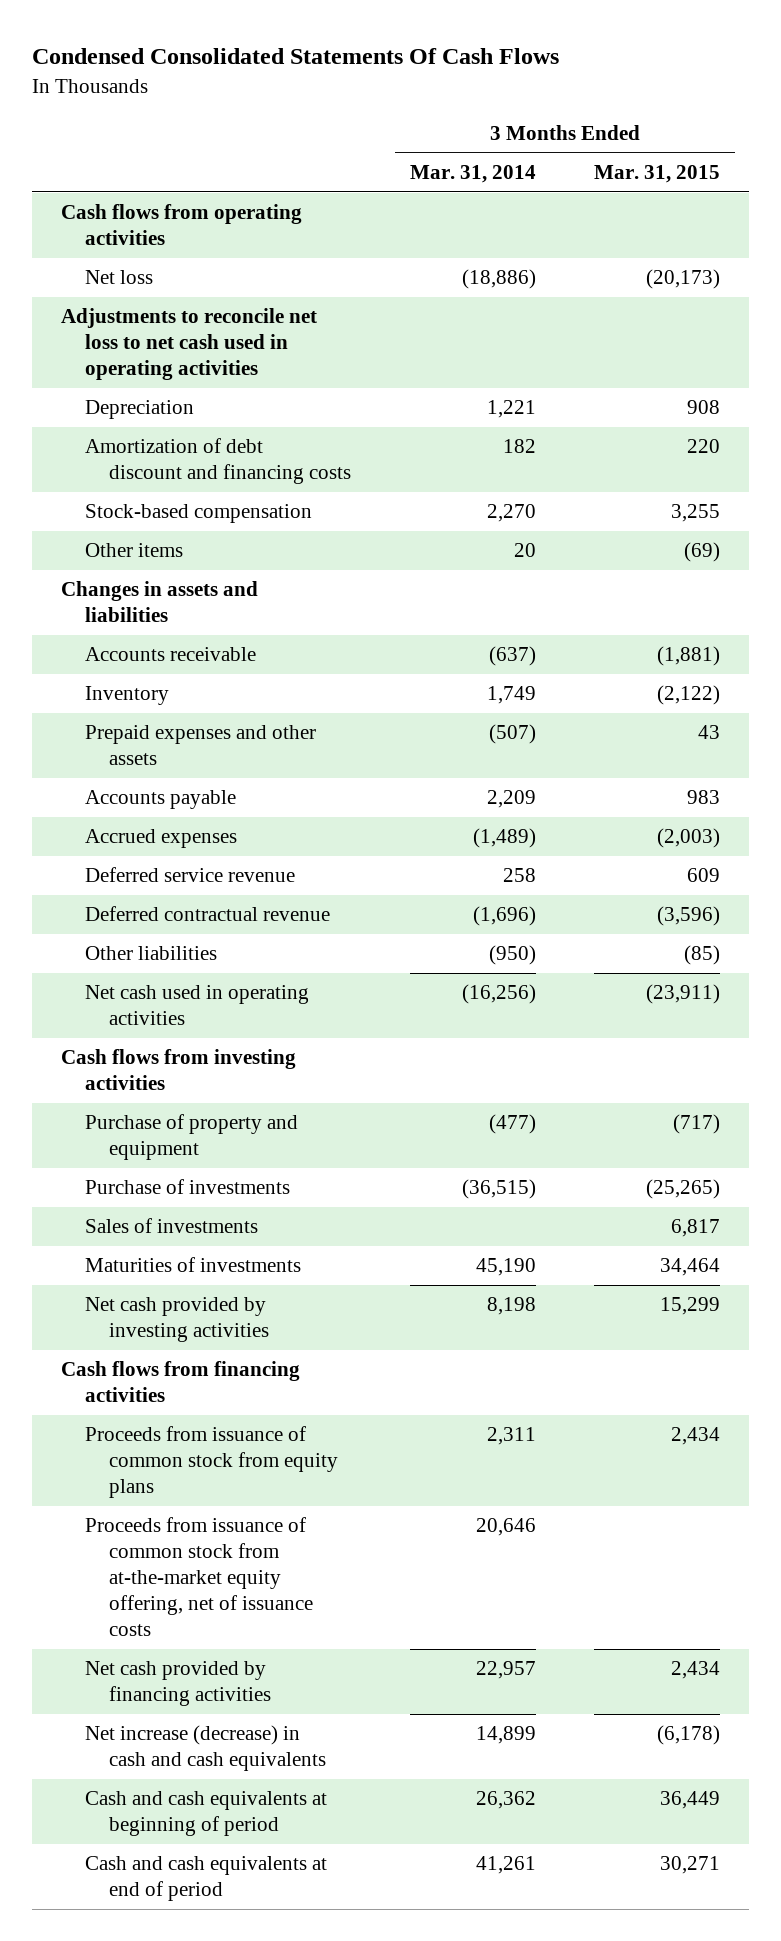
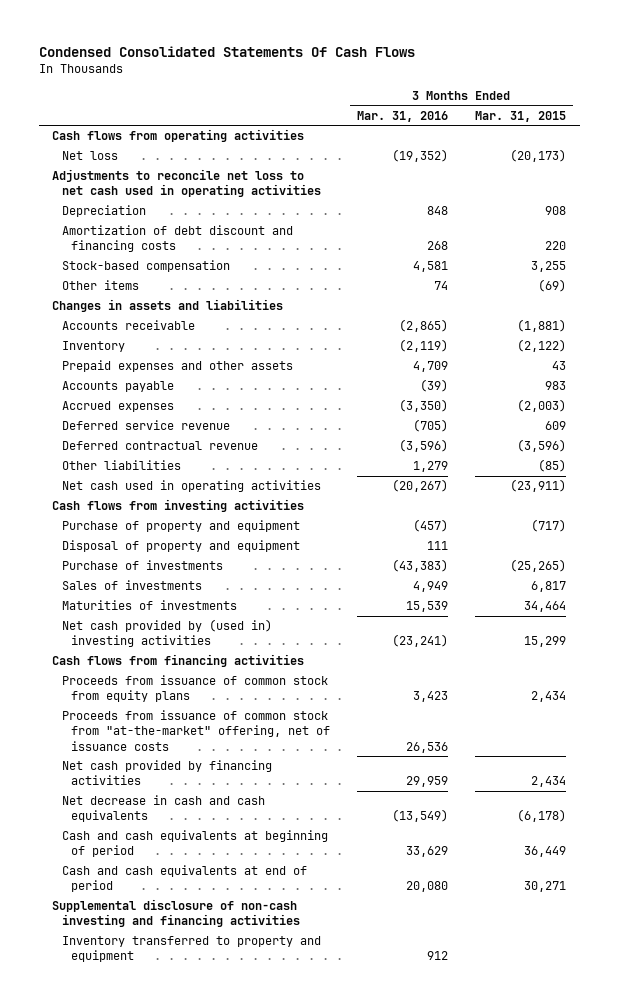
[409,165,536,184] Mar. 31, 2014 -> none
none -> [356,110,448,122] Mar. 31, 2016
none -> [61,540,300,553] Disposal of property and equipment
[85,1297,270,1343] Net cash provided by investing activities -> [61,619,272,648] Net cash provided by (used in) investing activities
[85,1517,314,1636] Proceeds from issuance of common stock from at-the-market equity offering, net of issuance costs -> [61,710,330,751] Proceeds from issuance of common stock from "at-the-market" offering, net of issuance costs
[85,1725,327,1772] Net increase (decrease) in cash and cash equivalents -> [61,795,265,823] Net decrease in cash and cash equivalents
none -> [52,899,300,928] Supplemental disclosure of non-cash investing and financing activities
none -> [61,936,321,963] Inventory transferred to property and equipment

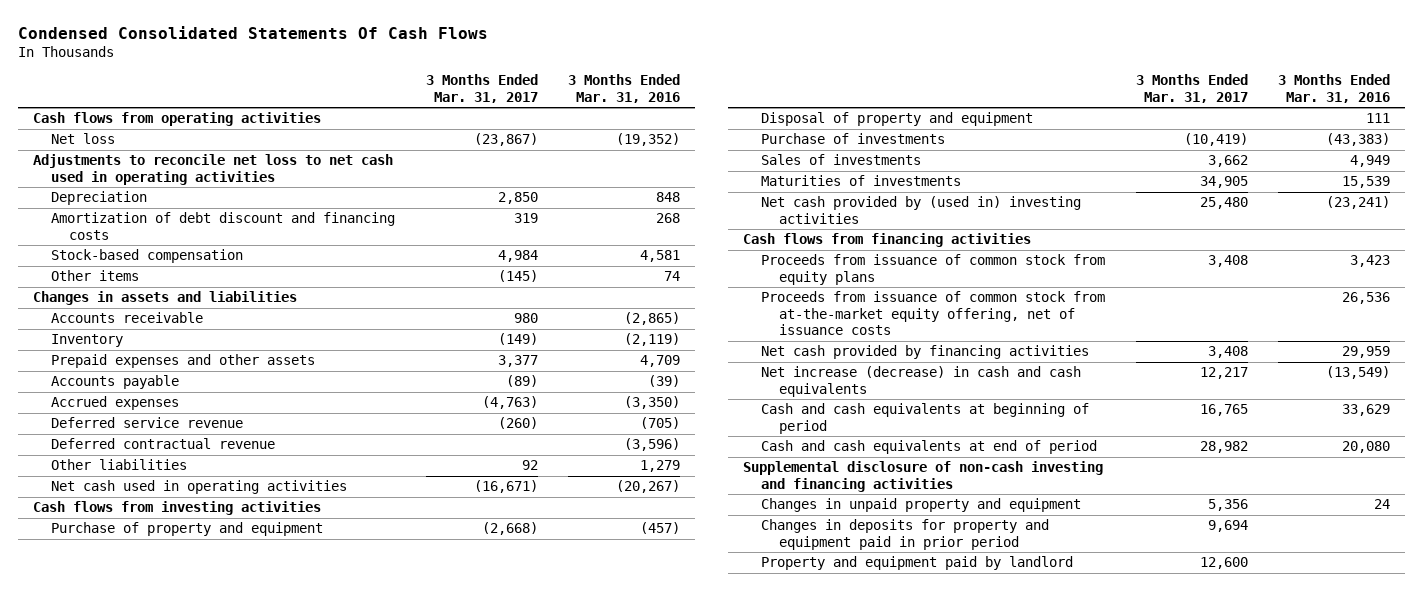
[475,110,567,122] Mar. 31, 2015 -> none
none -> [425,74,538,103] 3 Months Ended Mar. 31, 2017
[61,710,330,751] Proceeds from issuance of common stock from "at-the-market" offering, net of issuance costs -> [761,291,1106,336] Proceeds from issuance of common stock from at-the-market equity offering, net of issuance costs
[61,795,265,823] Net decrease in cash and cash equivalents -> [761,366,1082,397] Net increase (decrease) in cash and cash equivalents
[61,936,321,963] Inventory transferred to property and equipment -> none
none -> [761,498,1082,513] Changes in unpaid property and equipment
none -> [761,519,1050,550] Changes in deposits for property and equipment paid in prior period
none -> [761,556,1074,571] Property and equipment paid by landlord

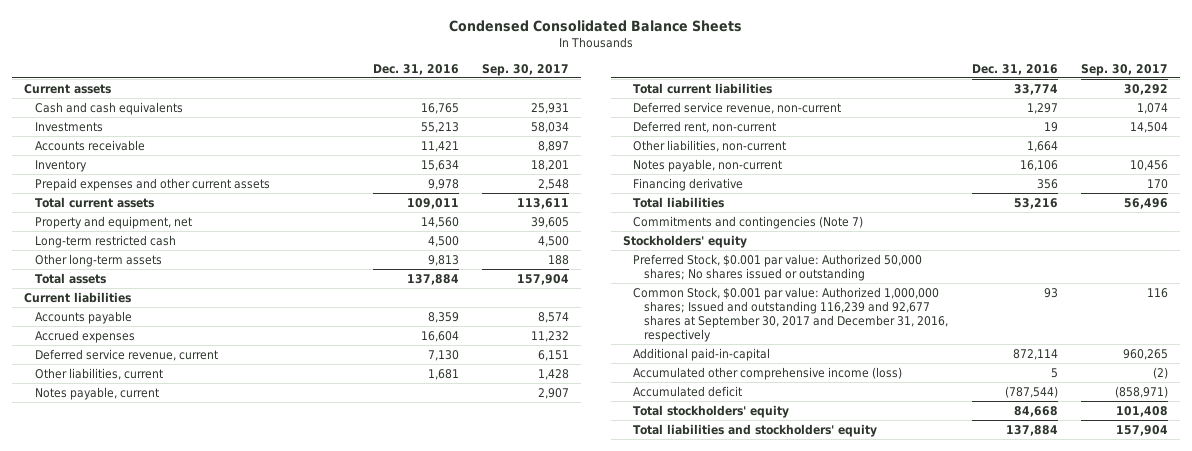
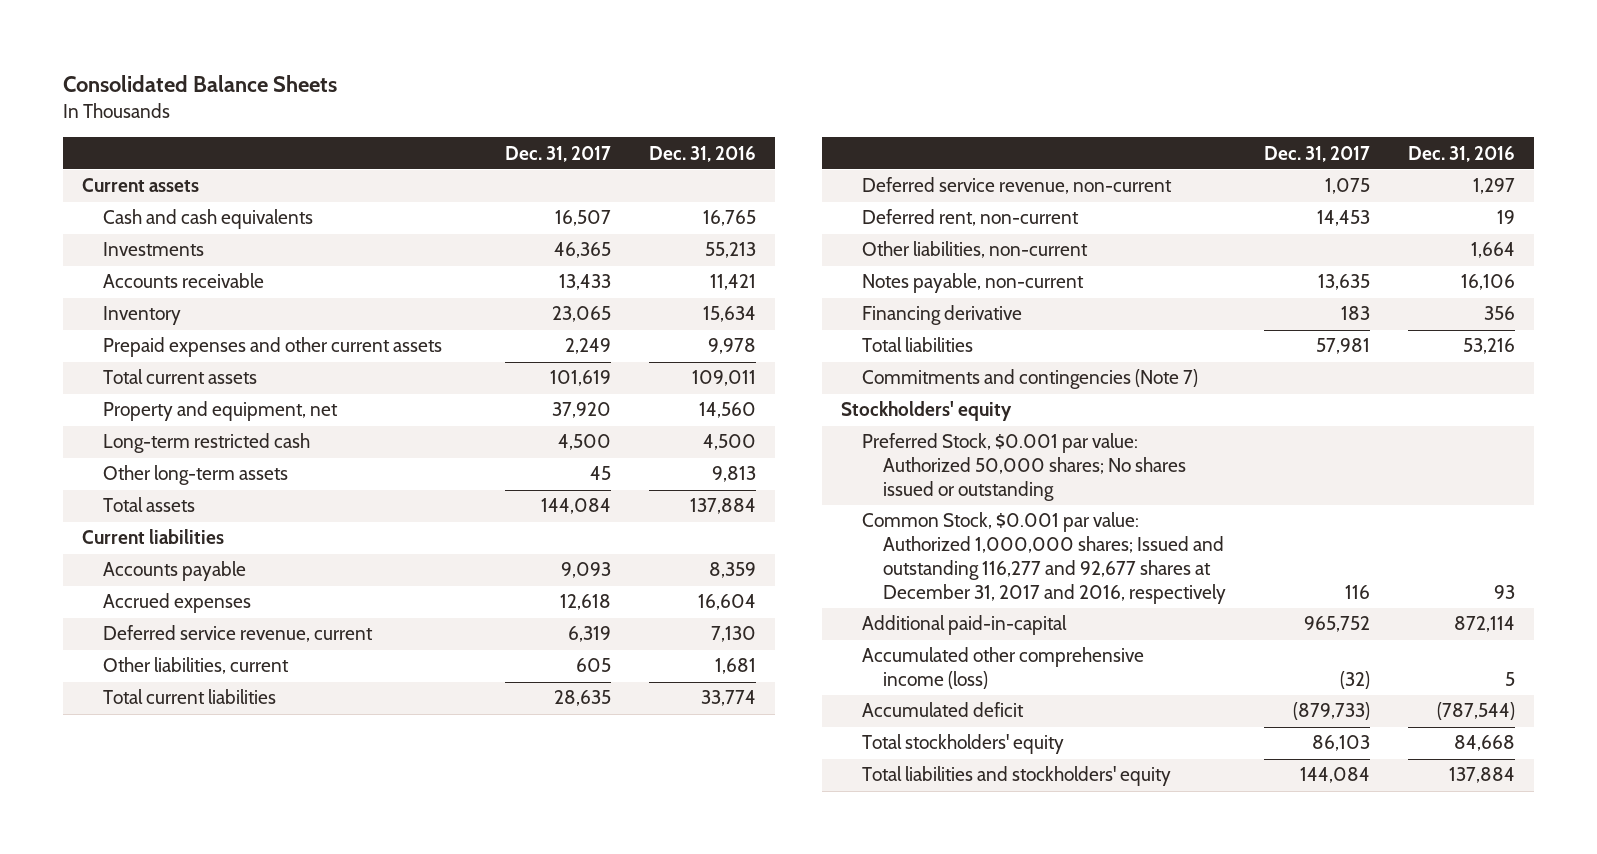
[449,19,743,32] Condensed Consolidated Balance Sheets -> [62,75,337,93] Consolidated Balance Sheets
[482,63,570,76] Sep. 30, 2017 -> none
none -> [504,145,611,162] Dec. 31, 2017
[34,386,159,400] Notes payable, current -> none
[633,286,949,342] Common Stock, $0.001 par value: Authorized 1,000,000 shares; Issued and outstanding 116,239 and 92,677 shares at September 30, 2017 and December 31, 2016, respectively -> [862,512,1227,604] Common Stock, $0.001 par value: Authorized 1,000,000 shares; Issued and outstanding 116,277 and 92,677 shares at December 31, 2017 and 2016, respectively

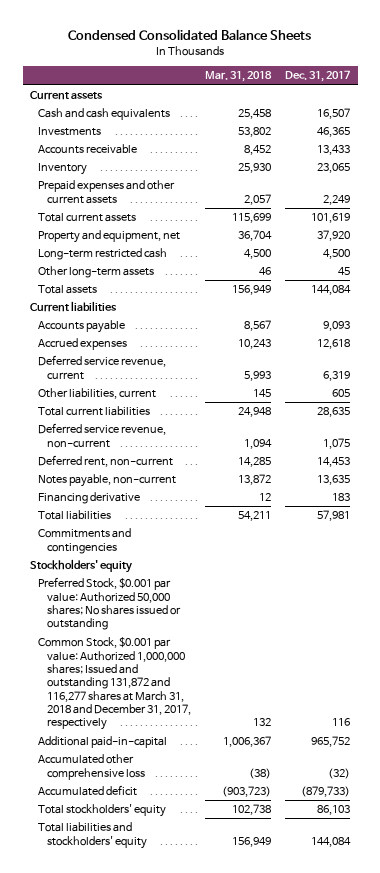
[62,75,337,93] Consolidated Balance Sheets -> [68,28,312,40] Condensed Consolidated Balance Sheets
[648,145,756,162] Dec. 31, 2016 -> none
none -> [205,71,273,83] Mar. 31, 2018
[862,241,1089,259] Other liabilities, non-current -> none
[862,369,1199,390] Commitments and contingencies (Note 7) -> [38,528,132,554] Commitments and contingencies
[862,512,1227,604] Common Stock, $0.001 par value: Authorized 1,000,000 shares; Issued and outstanding 116,277 and 92,677 shares at December 31, 2017 and 2016, respectively -> [38,637,191,731] Common Stock, $0.001 par value: Authorized 1,000,000 shares; Issued and outstanding 131,872 and 116,277 shares at March 31, 2018 and December 31, 2017, respectively
[862,647,1145,690] Accumulated other comprehensive income (loss) -> [38,754,145,780] Accumulated other comprehensive loss

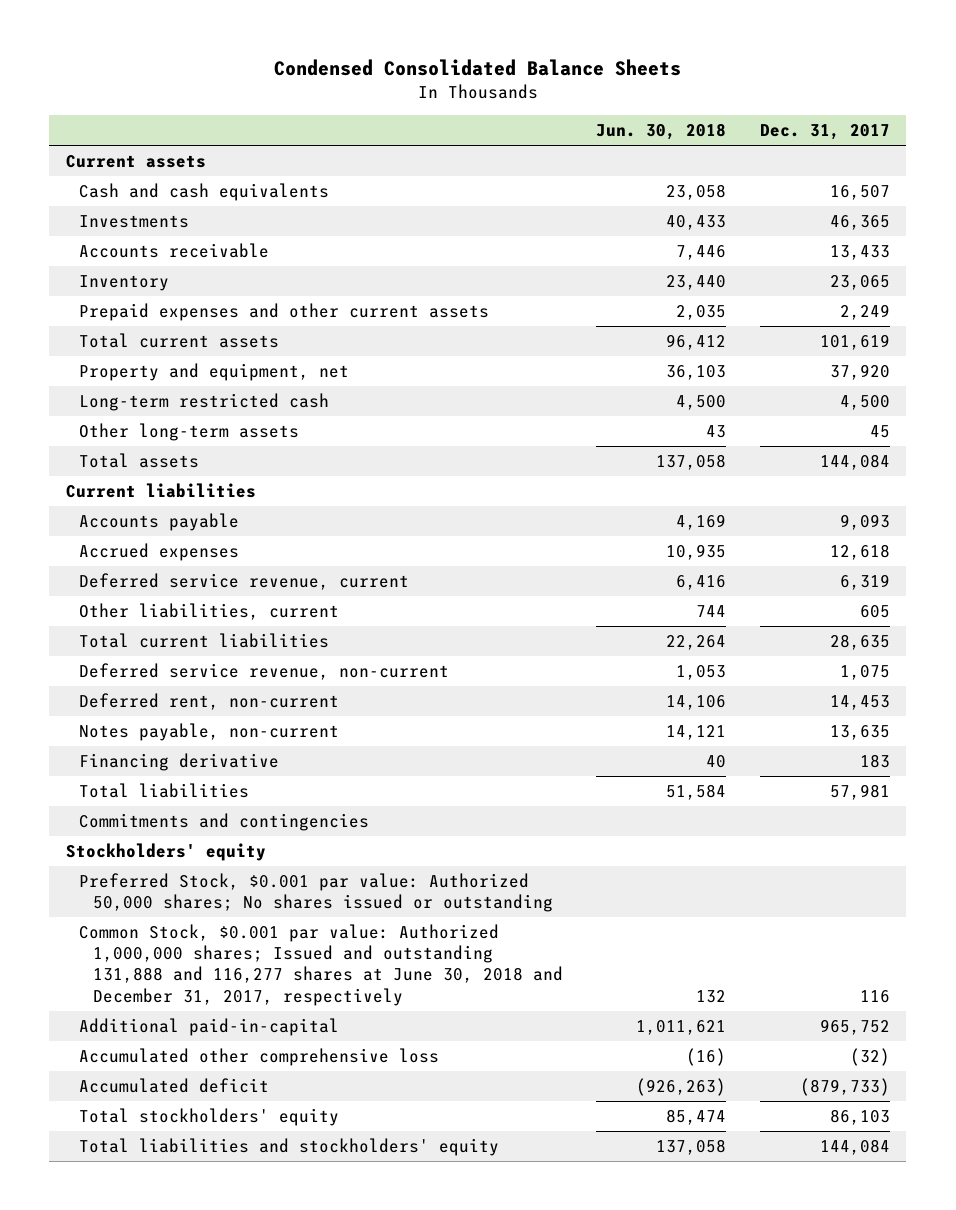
[205,71,273,83] Mar. 31, 2018 -> none
none -> [596,122,727,140] Jun. 30, 2018
[38,637,191,731] Common Stock, $0.001 par value: Authorized 1,000,000 shares; Issued and outstanding 131,872 and 116,277 shares at March 31, 2018 and December 31, 2017, respectively -> [79,923,563,1006] Common Stock, $0.001 par value: Authorized 1,000,000 shares; Issued and outstanding 131,888 and 116,277 shares at June 30, 2018 and December 31, 2017, respectively

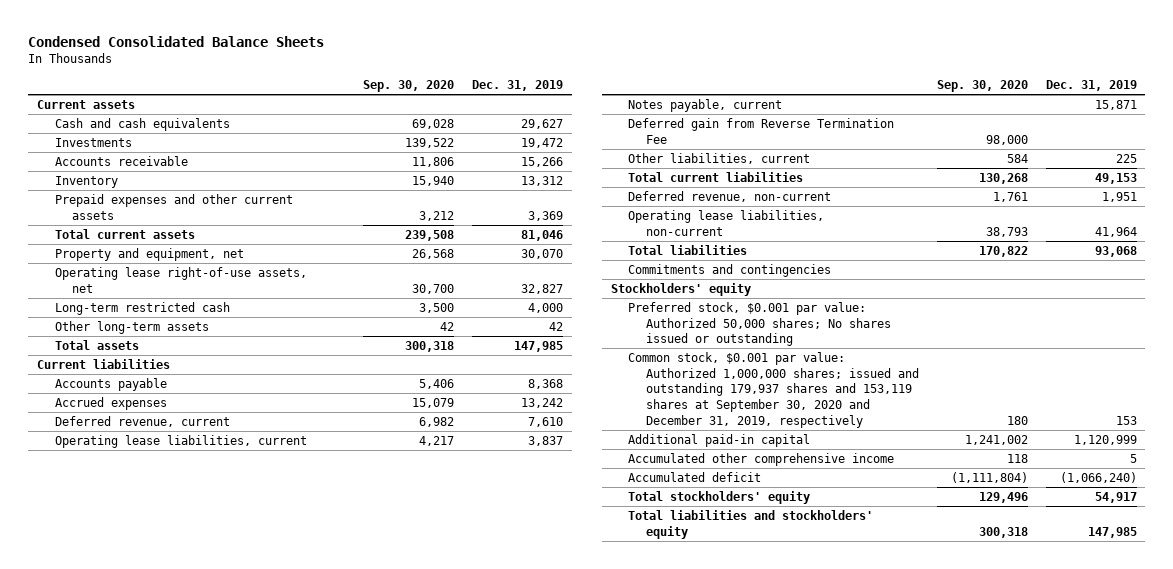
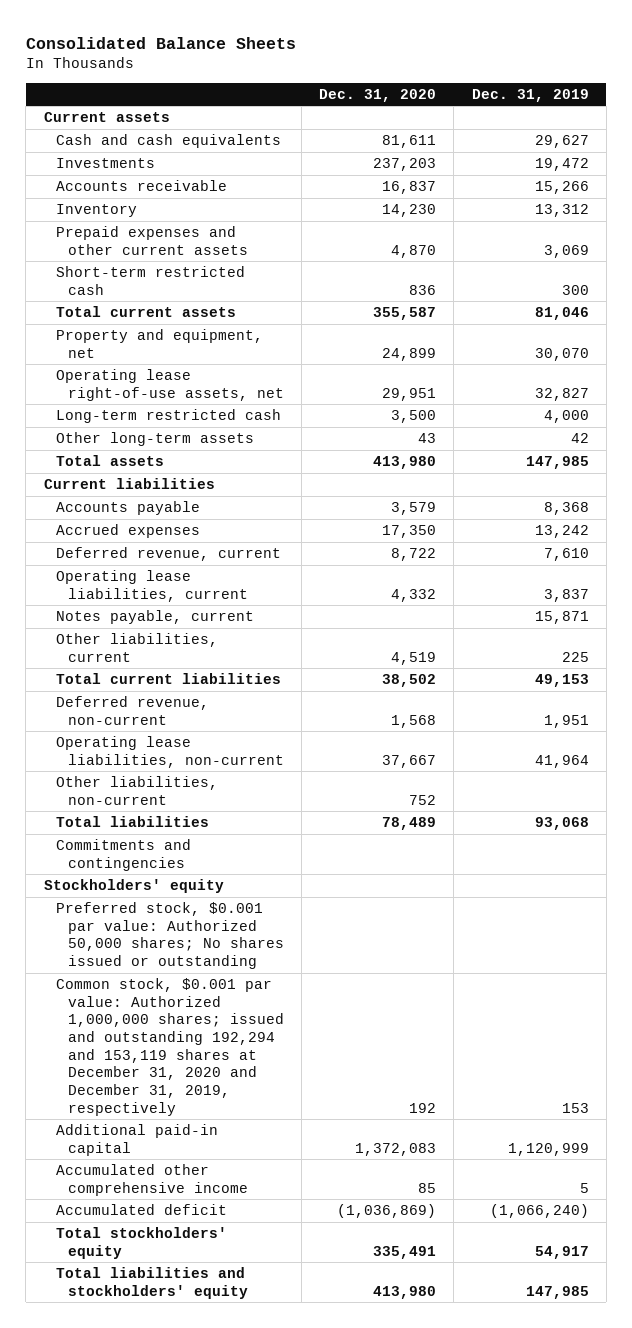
[27,35,324,47] Condensed Consolidated Balance Sheets -> [25,36,296,49] Consolidated Balance Sheets
[363,79,455,92] Sep. 30, 2020 -> none
none -> [319,88,437,102] Dec. 31, 2020
[527,210,563,221] 3,369 -> [543,244,589,258] 3,069
none -> [55,266,245,295] Short-term restricted cash
[628,117,895,144] Deferred gain from Reverse Termination Fee -> none
none -> [55,776,218,805] Other liabilities, non-current
[628,351,920,428] Common stock, $0.001 par value: Authorized 1,000,000 shares; issued and outstanding 179,937 shares and 153,119 shares at September 30, 2020 and December 31, 2019, respectively -> [55,978,284,1116] Common stock, $0.001 par value: Authorized 1,000,000 shares; issued and outstanding 192,294 and 153,119 shares at December 31, 2020 and December 31, 2019, respectively

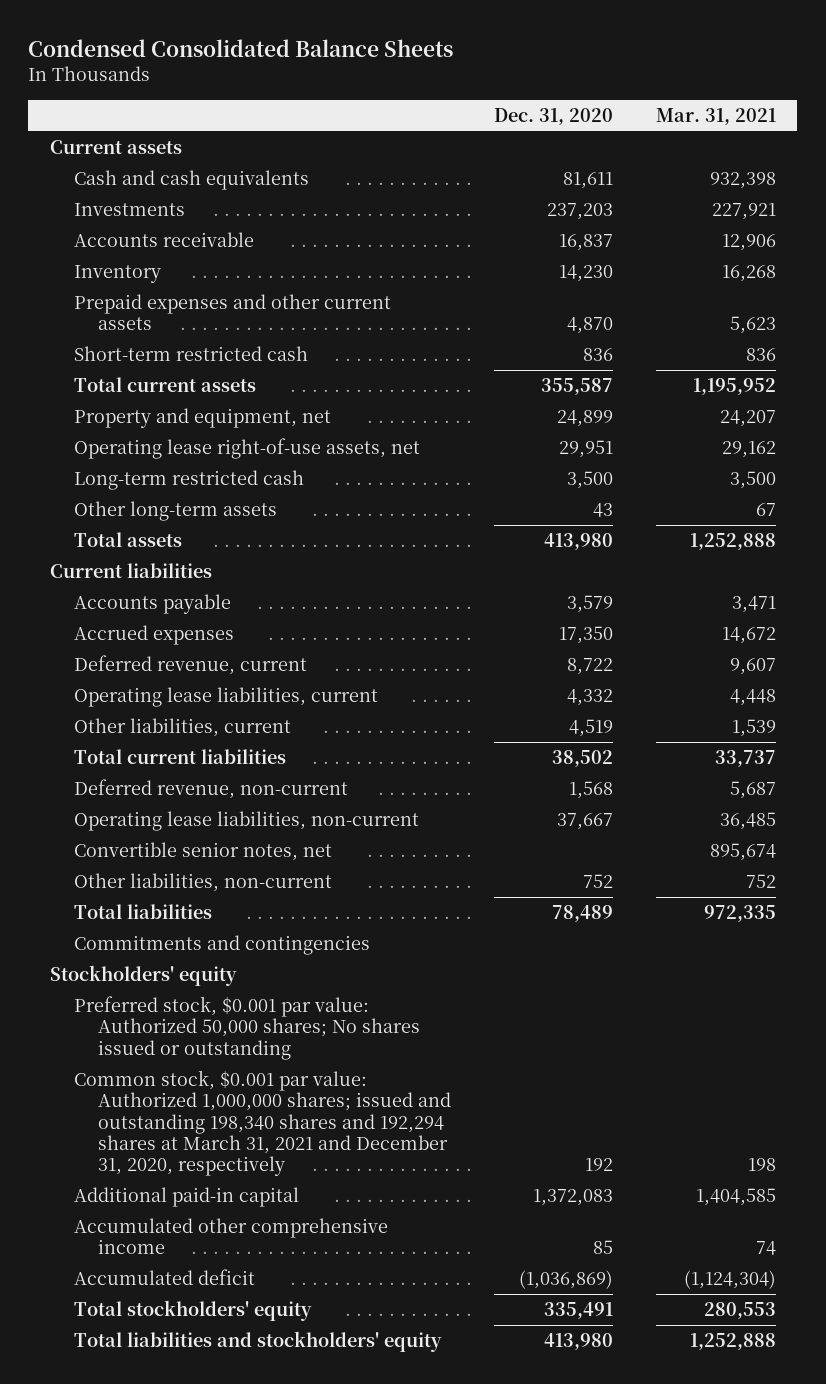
[25,36,296,49] Consolidated Balance Sheets -> [28,38,454,57] Condensed Consolidated Balance Sheets
[471,88,589,102] Dec. 31, 2019 -> none
none -> [655,107,776,125] Mar. 31, 2021
[55,610,254,625] Notes payable, current -> none
none -> [73,842,332,862] Convertible senior notes, net
[55,978,284,1116] Common stock, $0.001 par value: Authorized 1,000,000 shares; issued and outstanding 192,294 and 153,119 shares at December 31, 2020 and December 31, 2019, respectively -> [73,1070,452,1177] Common stock, $0.001 par value: Authorized 1,000,000 shares; issued and outstanding 198,340 shares and 192,294 shares at March 31, 2021 and December 31, 2020, respectively

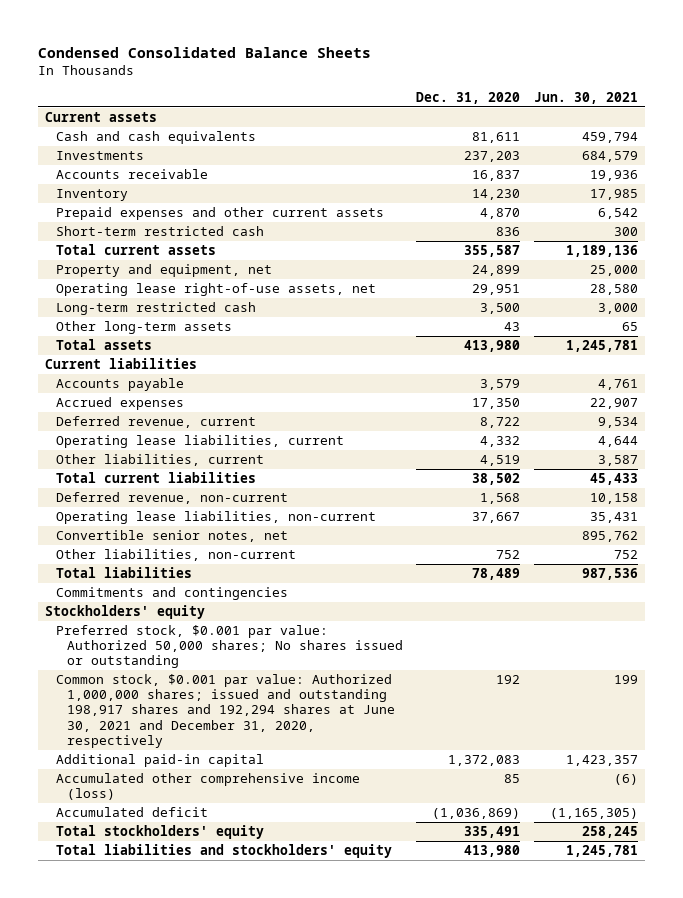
[655,107,776,125] Mar. 31, 2021 -> none
none -> [534,91,639,104] Jun. 30, 2021
[73,1070,452,1177] Common stock, $0.001 par value: Authorized 1,000,000 shares; issued and outstanding 198,340 shares and 192,294 shares at March 31, 2021 and December 31, 2020, respectively -> [55,674,395,748] Common stock, $0.001 par value: Authorized 1,000,000 shares; issued and outstanding 198,917 shares and 192,294 shares at June 30, 2021 and December 31, 2020, respectively
[73,1218,388,1255] Accumulated other comprehensive income -> [55,773,360,801] Accumulated other comprehensive income (loss)

